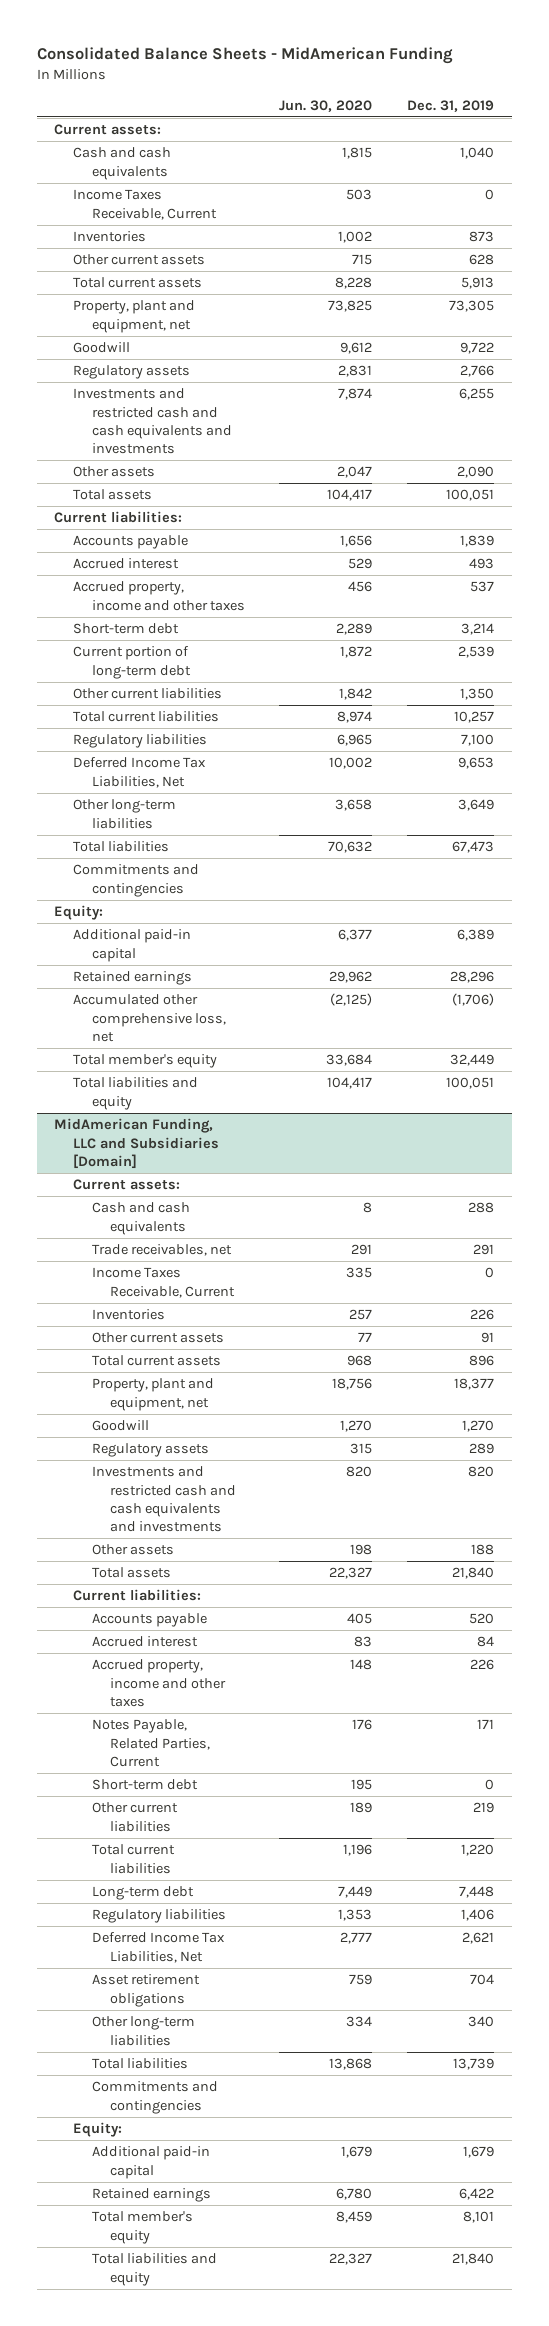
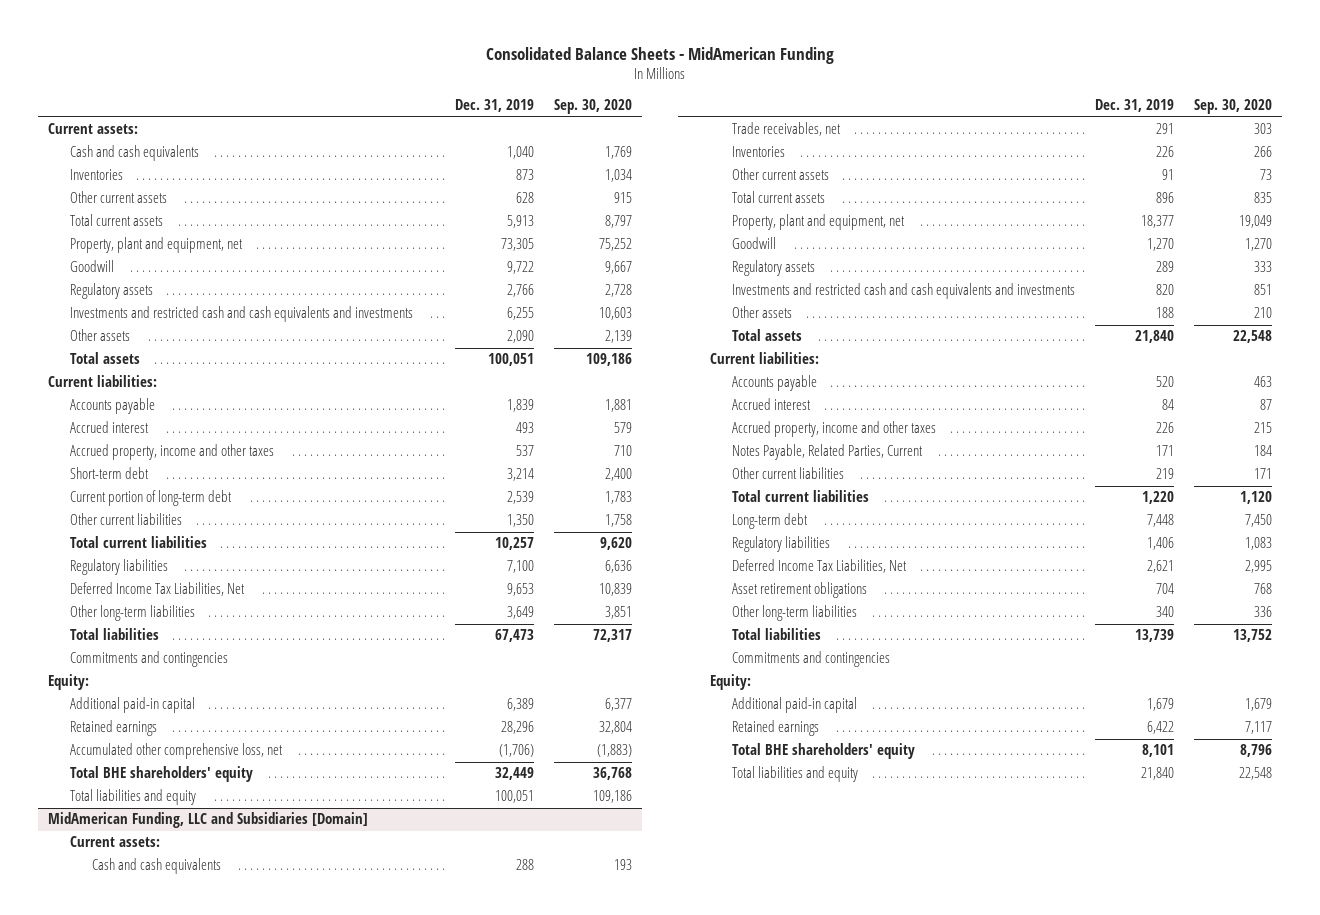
[279,99,373,112] Jun. 30, 2020 -> none
none -> [554,99,633,115] Sep. 30, 2020
[72,189,217,220] Income Taxes Receivable, Current -> none
[72,1054,217,1069] Total member's equity -> [70,766,254,783] Total BHE shareholders' equity
[91,1267,236,1298] Income Taxes Receivable, Current -> none
[91,1779,198,1791] Short-term debt -> none
[91,2211,193,2244] Total member's equity -> [732,743,916,760] Total BHE shareholders' equity

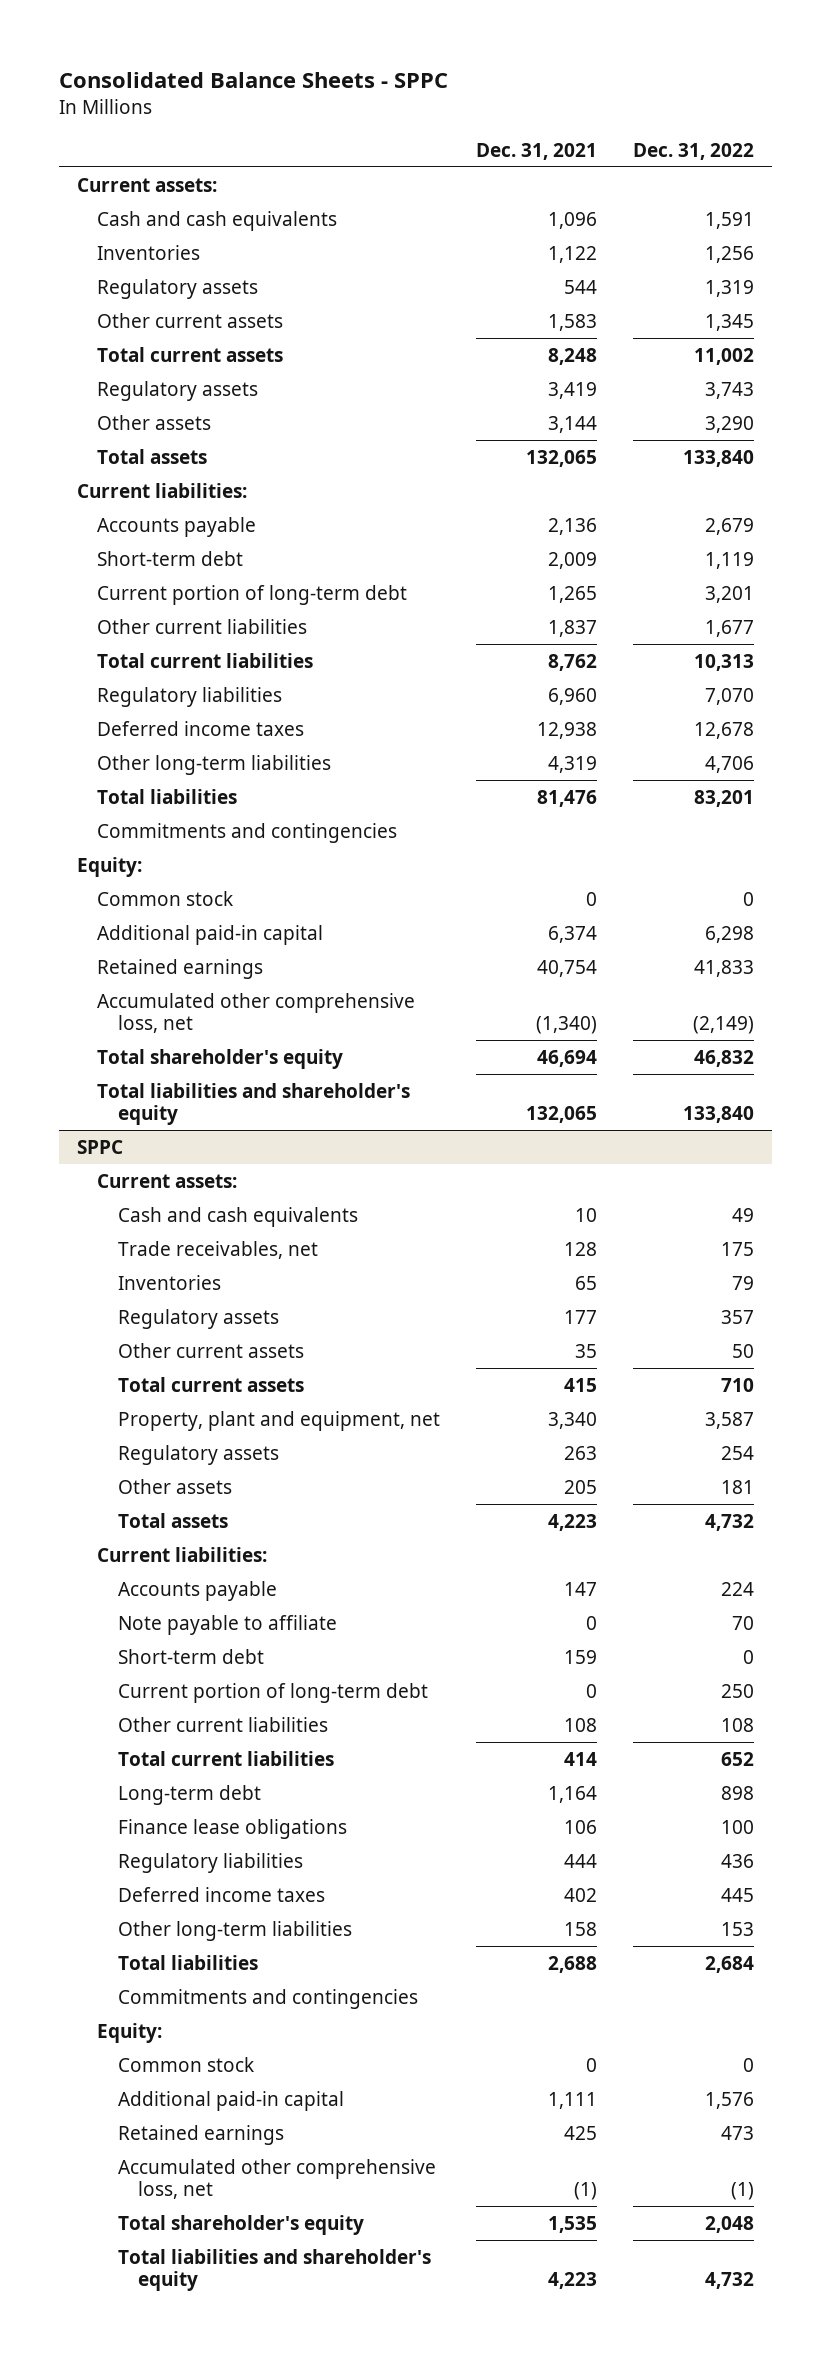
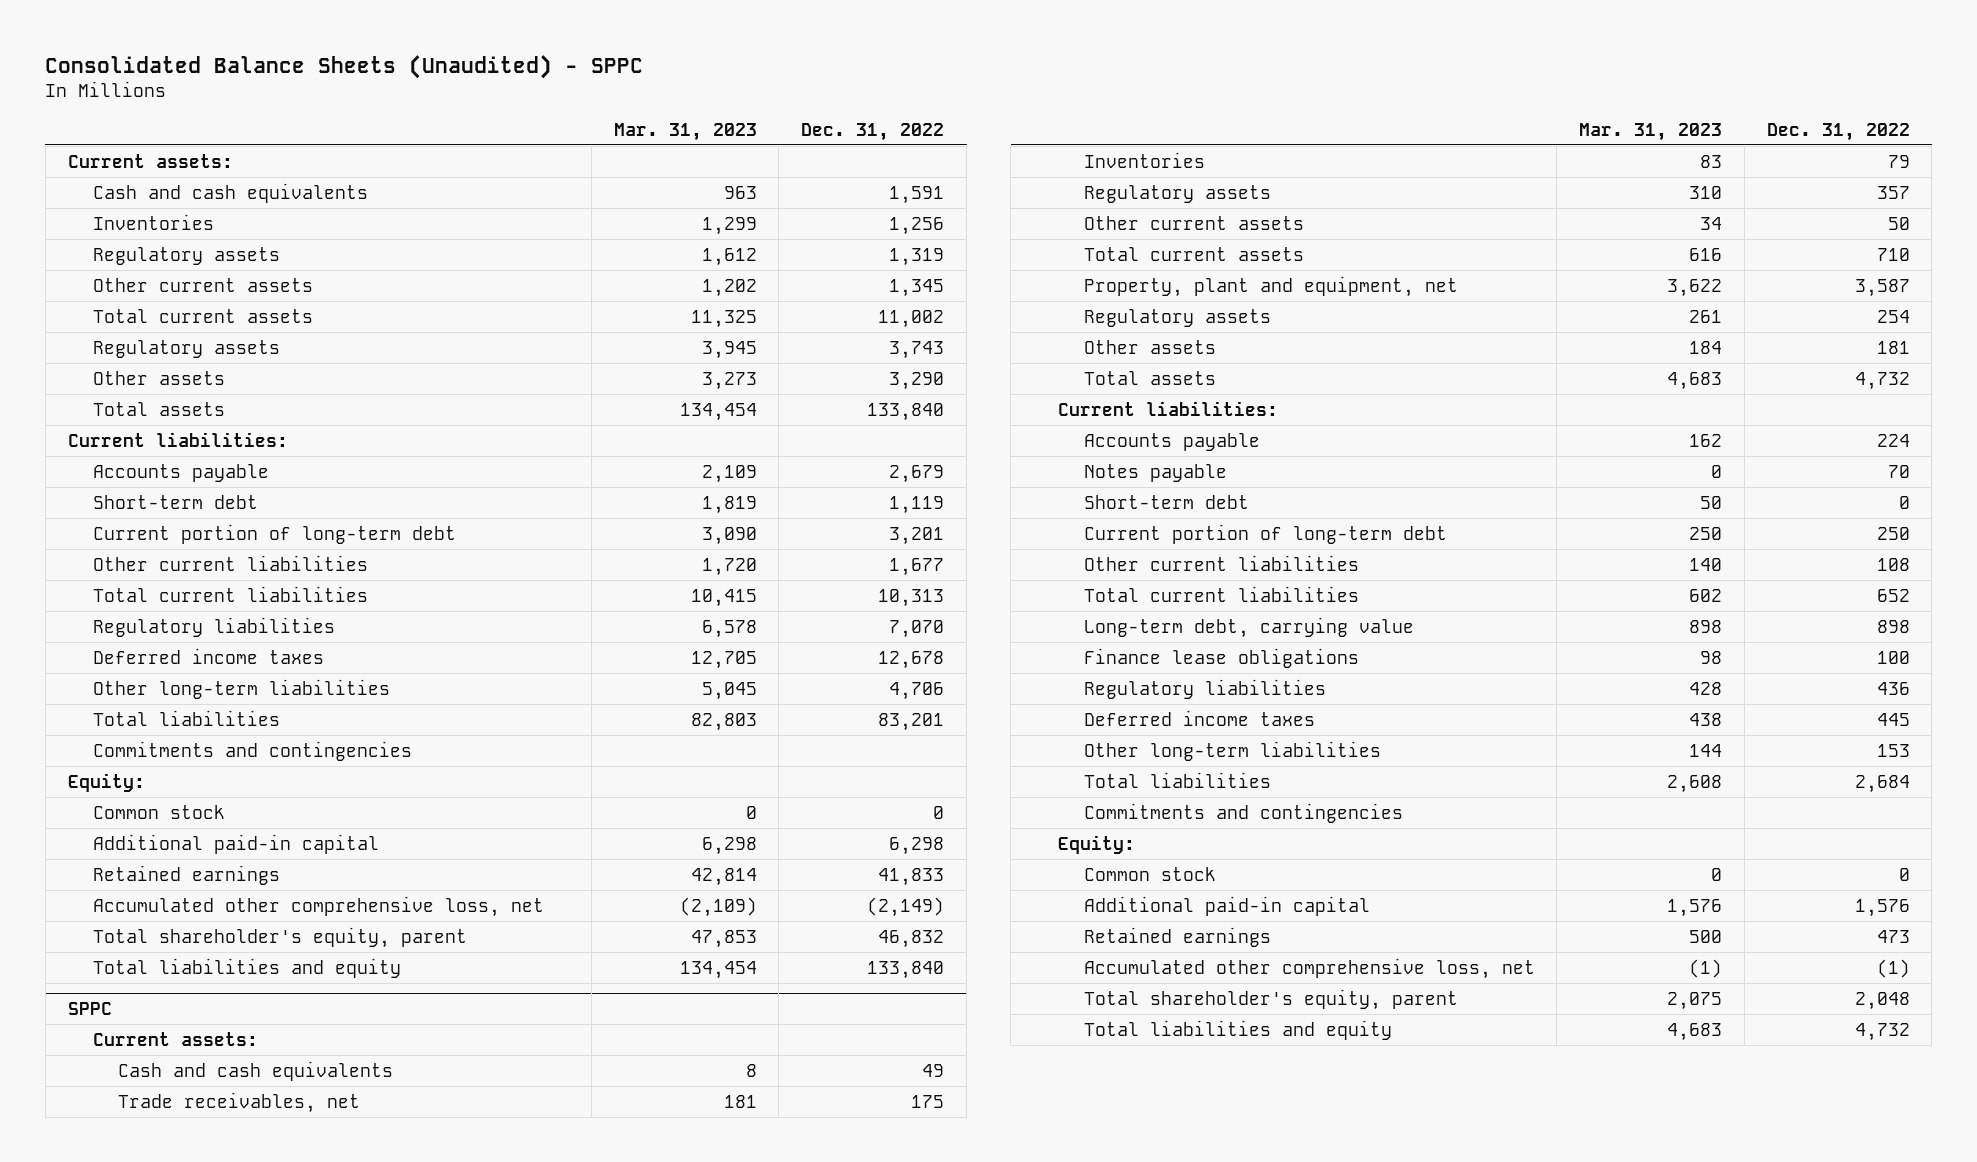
[58,72,448,89] Consolidated Balance Sheets - SPPC -> [45,54,644,79] Consolidated Balance Sheets (Unaudited) - SPPC
[475,142,597,160] Dec. 31, 2021 -> none
none -> [613,122,757,141] Mar. 31, 2023
[97,1048,344,1069] Total shareholder's equity -> [92,926,467,948] Total shareholder's equity, parent
[97,1082,411,1125] Total liabilities and shareholder's equity -> [92,957,401,978] Total liabilities and equity
[117,1614,337,1635] Note payable to affiliate -> [1083,463,1227,482] Notes payable
[117,1784,261,1805] Long-term debt -> [1083,616,1414,638] Long-term debt, carrying value
[117,2214,364,2235] Total shareholder's equity -> [1083,988,1458,1010] Total shareholder's equity, parent
[117,2248,431,2291] Total liabilities and shareholder's equity -> [1083,1019,1392,1040] Total liabilities and equity

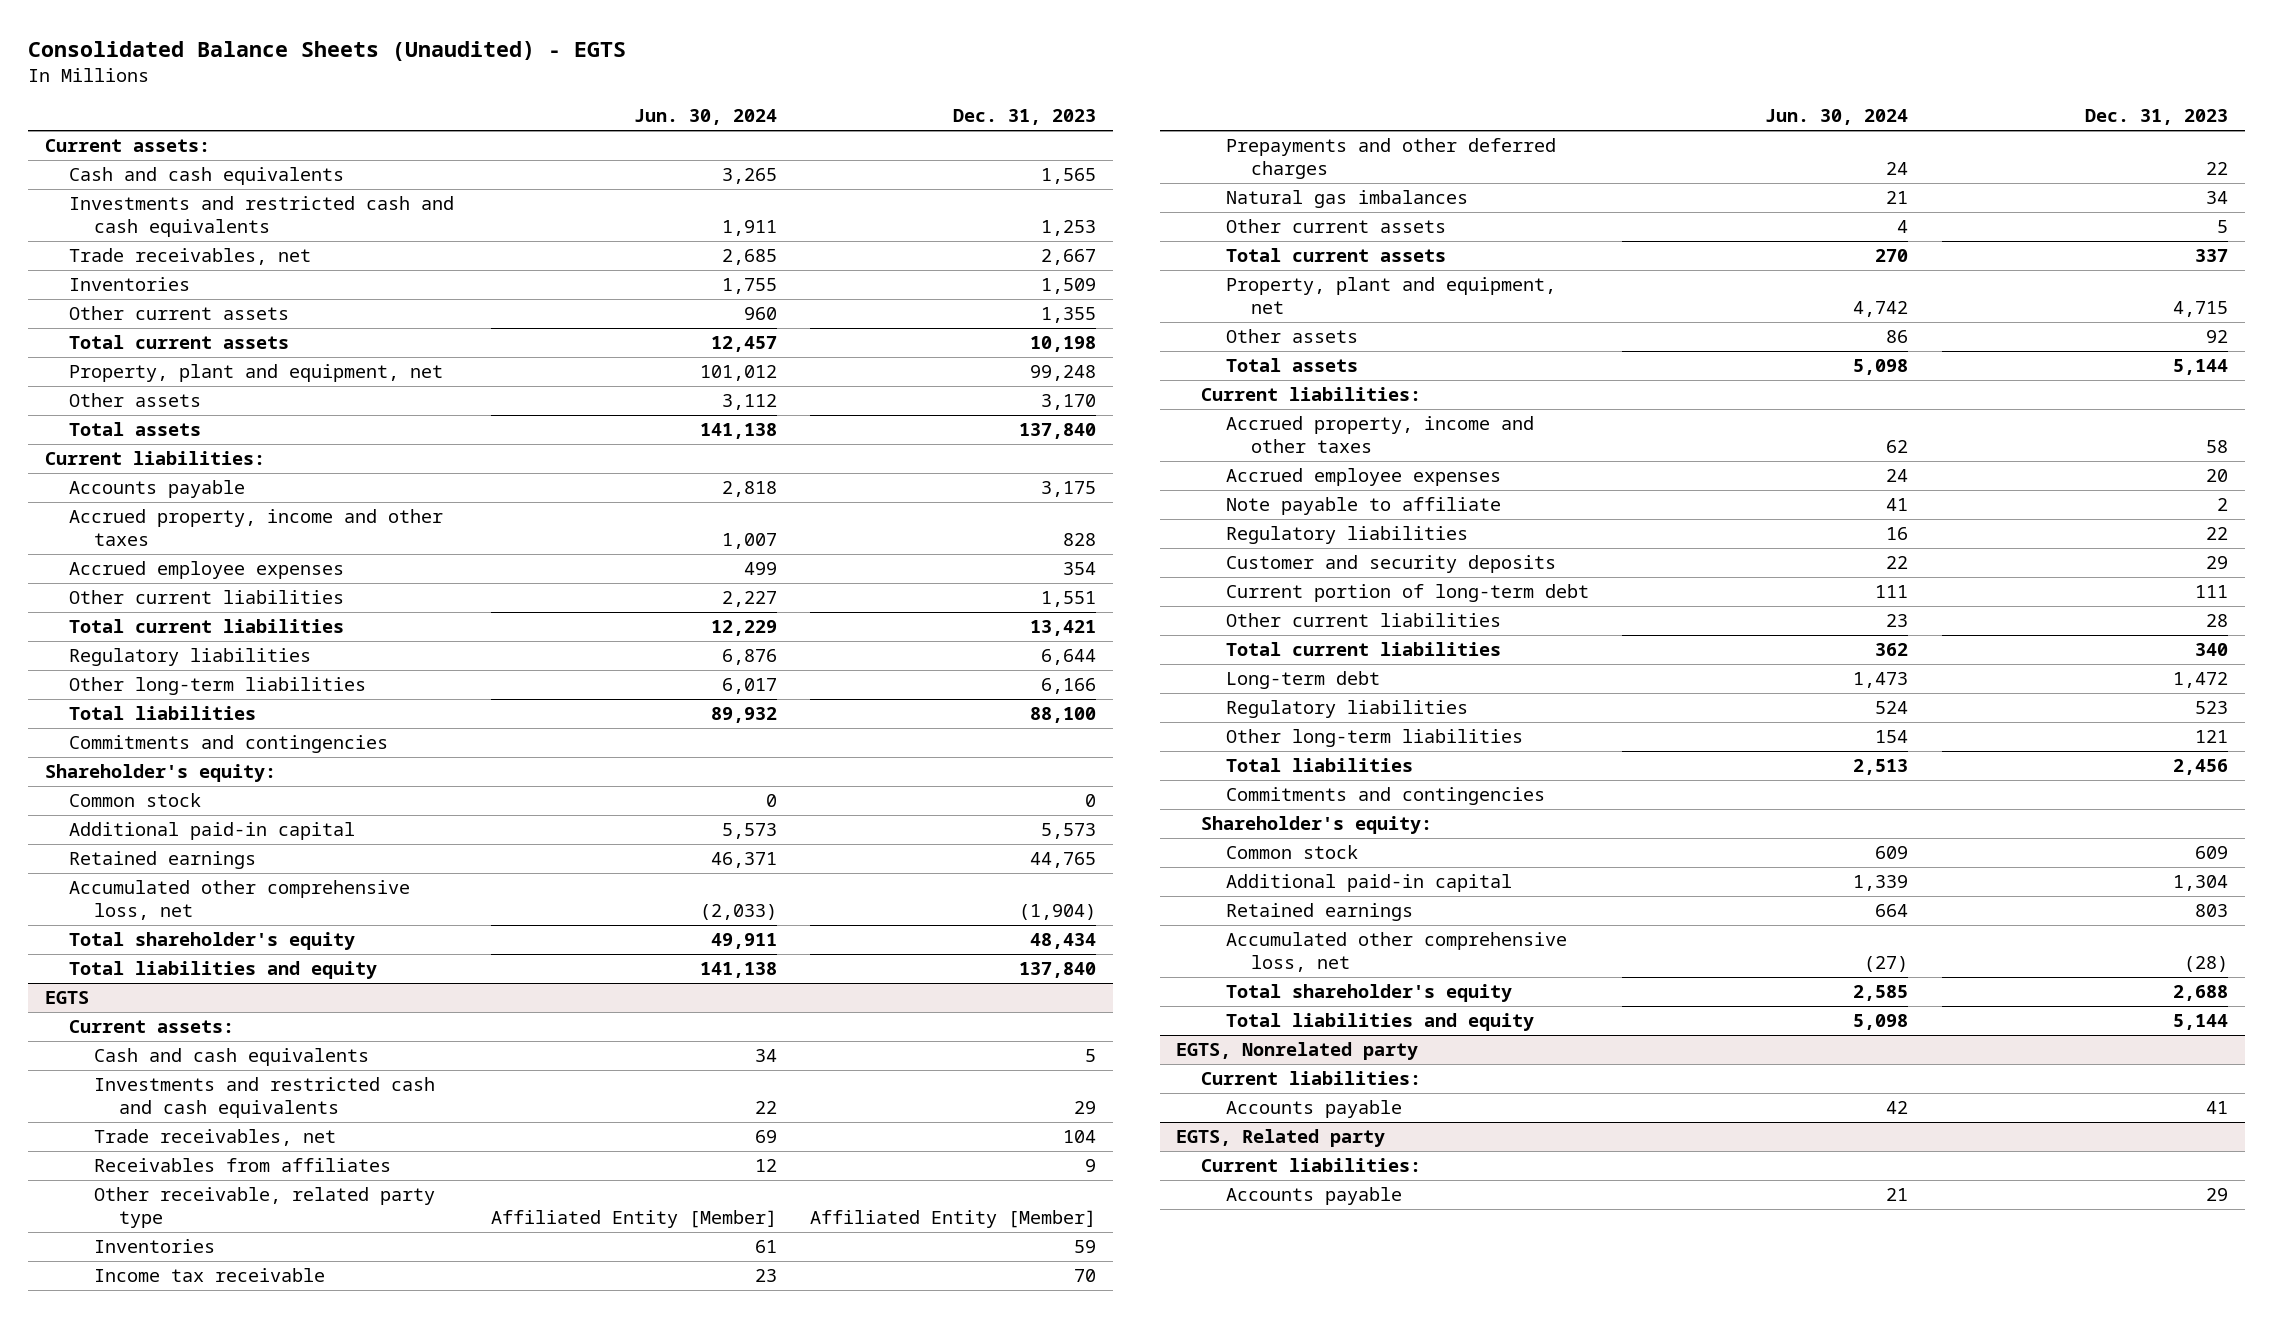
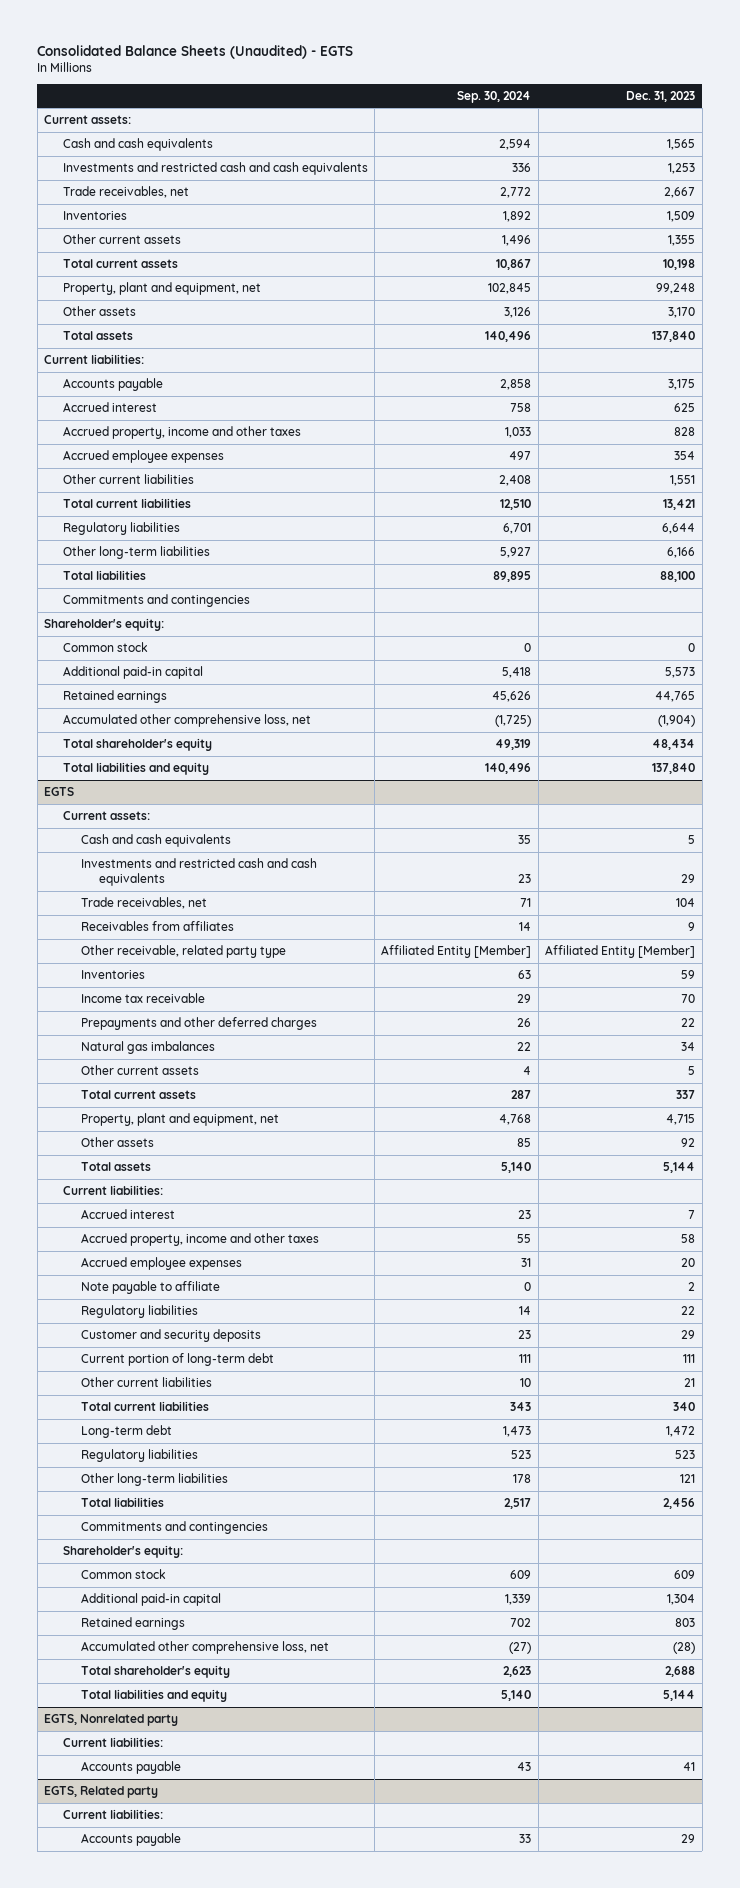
[633,109,777,126] Jun. 30, 2024 -> none
none -> [457,90,532,103] Sep. 30, 2024
none -> [62,402,157,413] Accrued interest
none -> [80,1209,175,1220] Accrued interest
[2205,614,2228,628] 28 -> [684,1378,696,1388] 21

